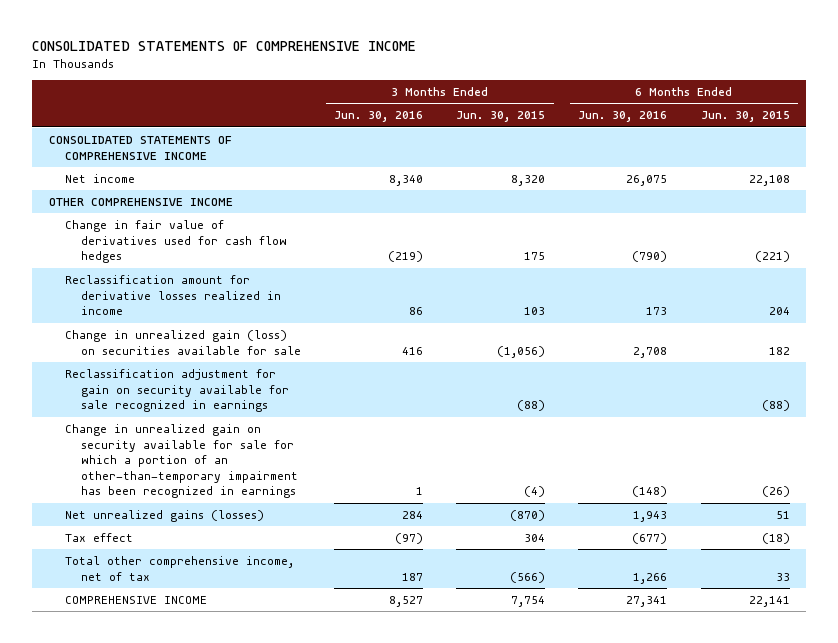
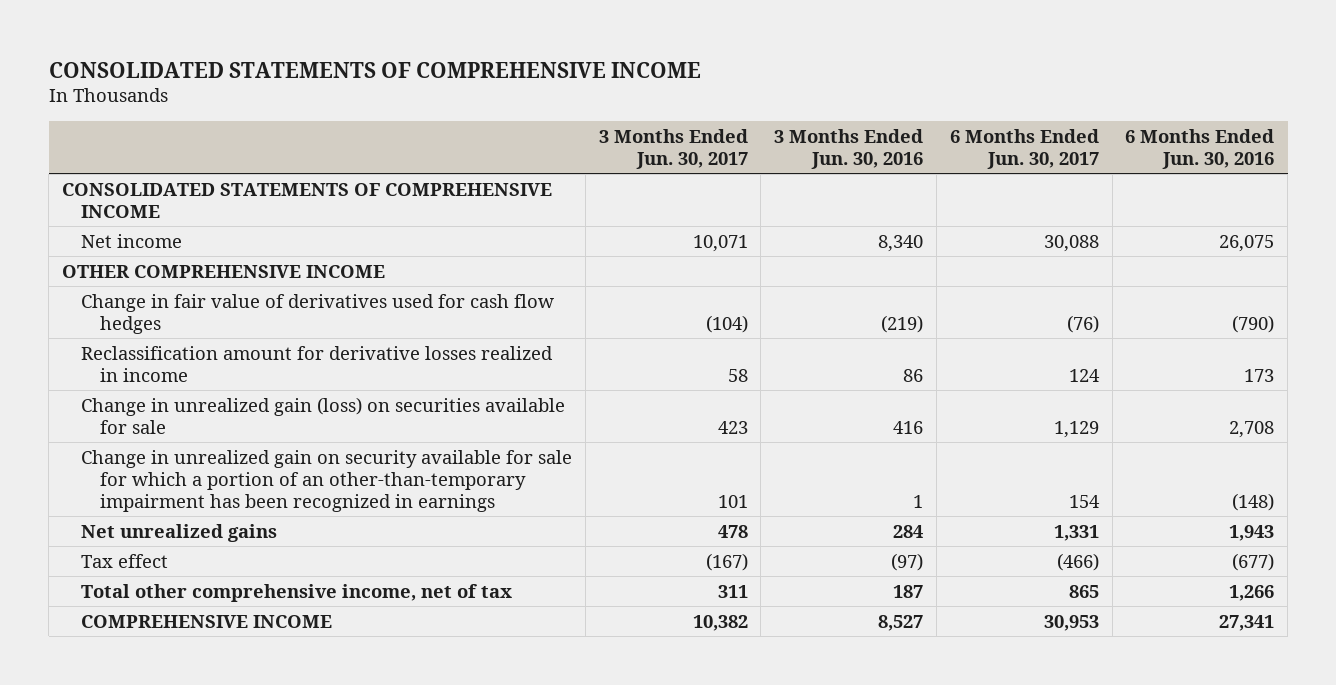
[456,111,546,123] Jun. 30, 2015 -> none
[700,111,790,123] Jun. 30, 2015 -> none
none -> [598,128,748,169] 3 Months Ended Jun. 30, 2017
none -> [949,128,1099,169] 6 Months Ended Jun. 30, 2017
[65,368,290,413] Reclassification adjustment for gain on security available for sale recognized in earnings -> none
[65,509,265,522] Net unrealized gains (losses) -> [81,523,278,542] Net unrealized gains

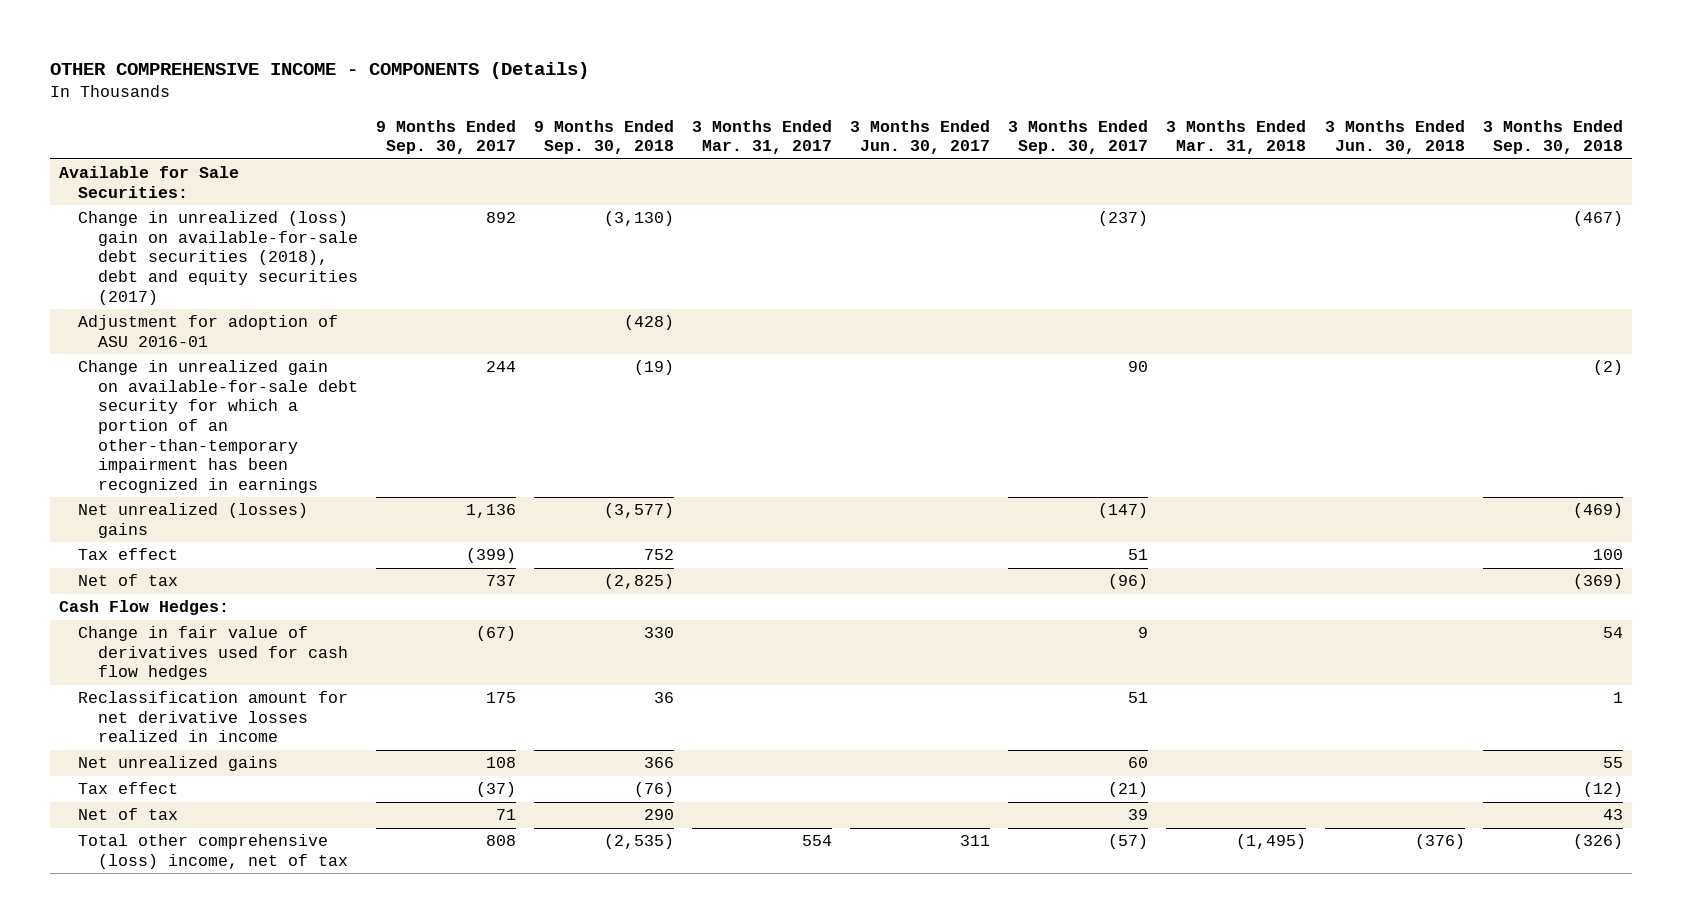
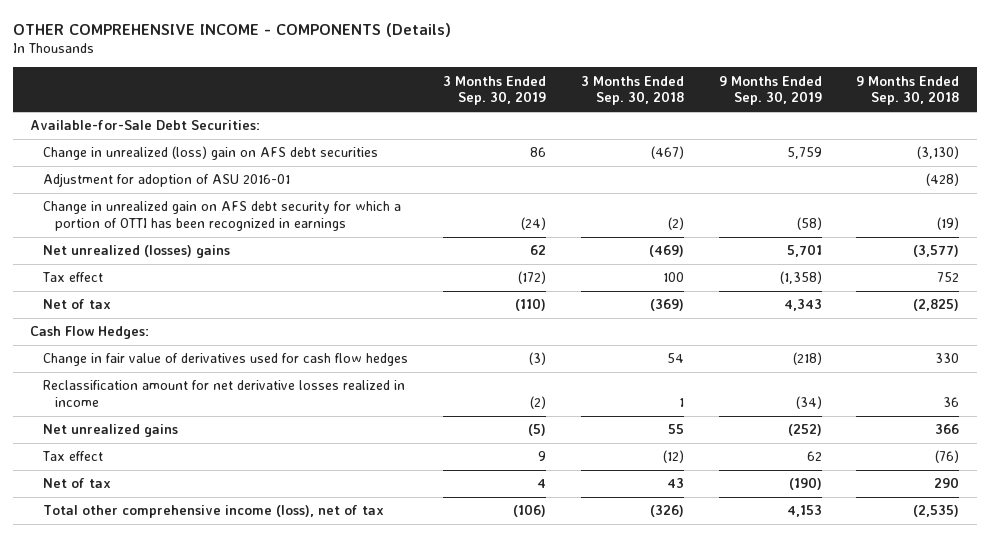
[375,119,516,155] 9 Months Ended Sep. 30, 2017 -> none
[691,119,832,155] 3 Months Ended Mar. 31, 2017 -> none
[850,119,991,155] 3 Months Ended Jun. 30, 2017 -> none
[1008,119,1149,155] 3 Months Ended Sep. 30, 2017 -> none
[1166,119,1307,155] 3 Months Ended Mar. 31, 2018 -> none
[1324,119,1465,155] 3 Months Ended Jun. 30, 2018 -> none
none -> [442,75,546,106] 3 Months Ended Sep. 30, 2019
none -> [718,75,822,106] 9 Months Ended Sep. 30, 2019
[59,166,240,198] Available for Sale Securities: -> [30,120,261,131] Available-for-Sale Debt Securities:
[78,211,358,305] Change in unrealized (loss) gain on available-for-sale debt securities (2018), debt and equity securities (2017) -> [42,146,378,161] Change in unrealized (loss) gain on AFS debt securities
[78,360,358,493] Change in unrealized gain on available-for-sale debt security for which a portion of an other-than-temporary impairment has been recognized in earnings -> [42,201,401,231] Change in unrealized gain on AFS debt security for which a portion of OTTI has been recognized in earnings
[78,834,348,869] Total other comprehensive (loss) income, net of tax -> [42,505,384,519] Total other comprehensive income (loss), net of tax

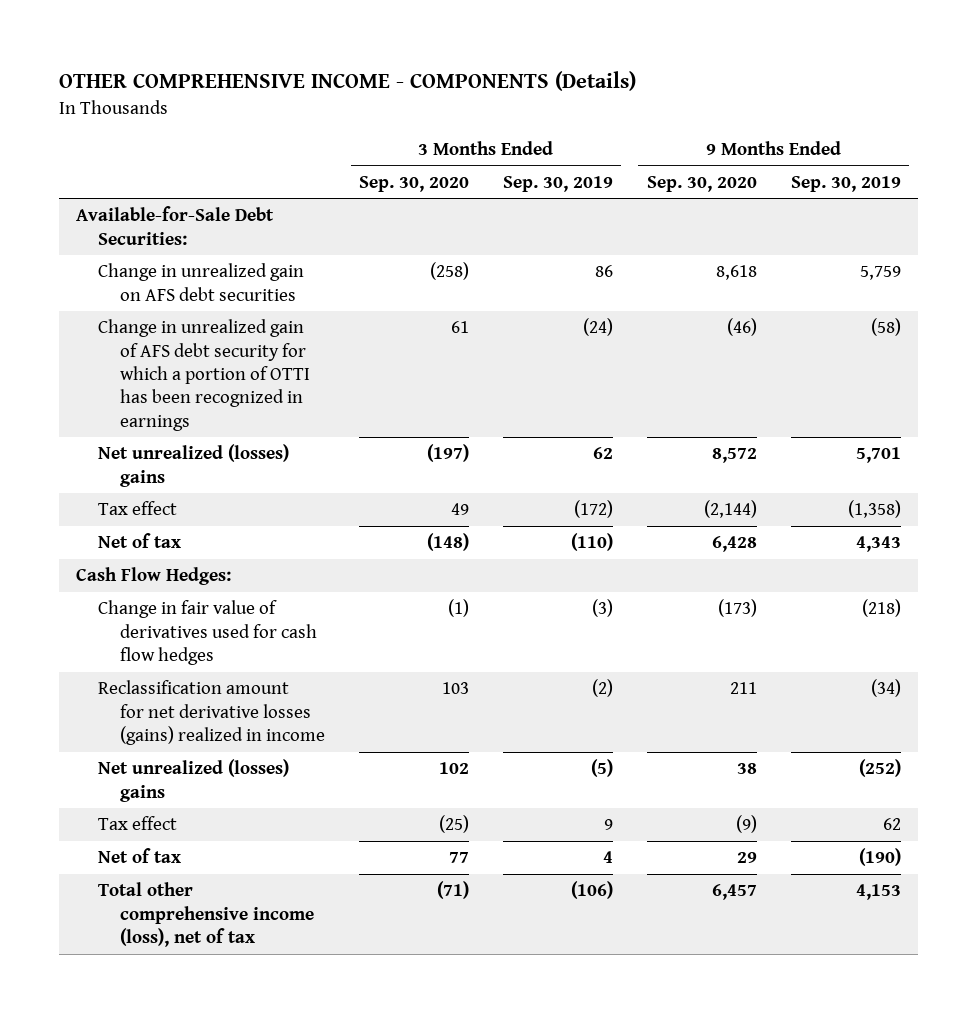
[580,75,684,106] 3 Months Ended Sep. 30, 2018 -> none
[856,75,960,106] 9 Months Ended Sep. 30, 2018 -> none
none -> [359,175,470,192] Sep. 30, 2020
none -> [646,175,757,192] Sep. 30, 2020
[42,173,290,188] Adjustment for adoption of ASU 2016-01 -> none
[42,146,378,161] Change in unrealized (loss) gain on AFS debt securities -> [97,263,304,301] Change in unrealized gain on AFS debt securities
[42,201,401,231] Change in unrealized gain on AFS debt security for which a portion of OTTI has been recognized in earnings -> [97,319,311,431] Change in unrealized gain of AFS debt security for which a portion of OTTI has been recognized in earnings
[42,380,405,407] Reclassification amount for net derivative losses realized in income -> [97,680,326,746] Reclassification amount for net derivative losses (gains) realized in income
[42,424,178,438] Net unrealized gains -> [97,759,289,802] Net unrealized (losses) gains

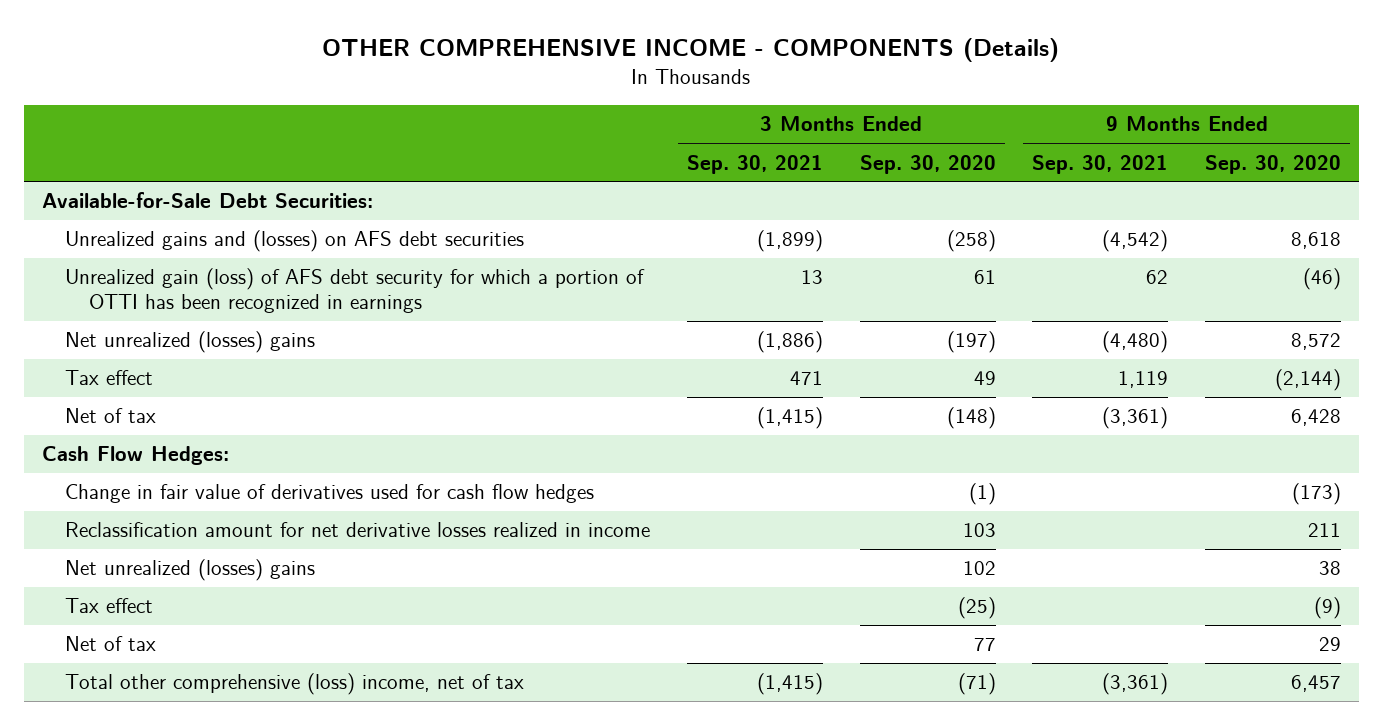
[502,175,613,192] Sep. 30, 2019 -> none
[790,175,901,192] Sep. 30, 2019 -> none
none -> [687,154,824,174] Sep. 30, 2021
none -> [1032,154,1169,174] Sep. 30, 2021
[97,263,304,301] Change in unrealized gain on AFS debt securities -> [65,230,525,253] Unrealized gains and (losses) on AFS debt securities
[97,319,311,431] Change in unrealized gain of AFS debt security for which a portion of OTTI has been recognized in earnings -> [65,268,646,314] Unrealized gain (loss) of AFS debt security for which a portion of OTTI has been recognized in earnings
[97,680,326,746] Reclassification amount for net derivative losses (gains) realized in income -> [65,522,651,538] Reclassification amount for net derivative losses realized in income
[97,882,315,948] Total other comprehensive income (loss), net of tax -> [65,673,525,696] Total other comprehensive (loss) income, net of tax

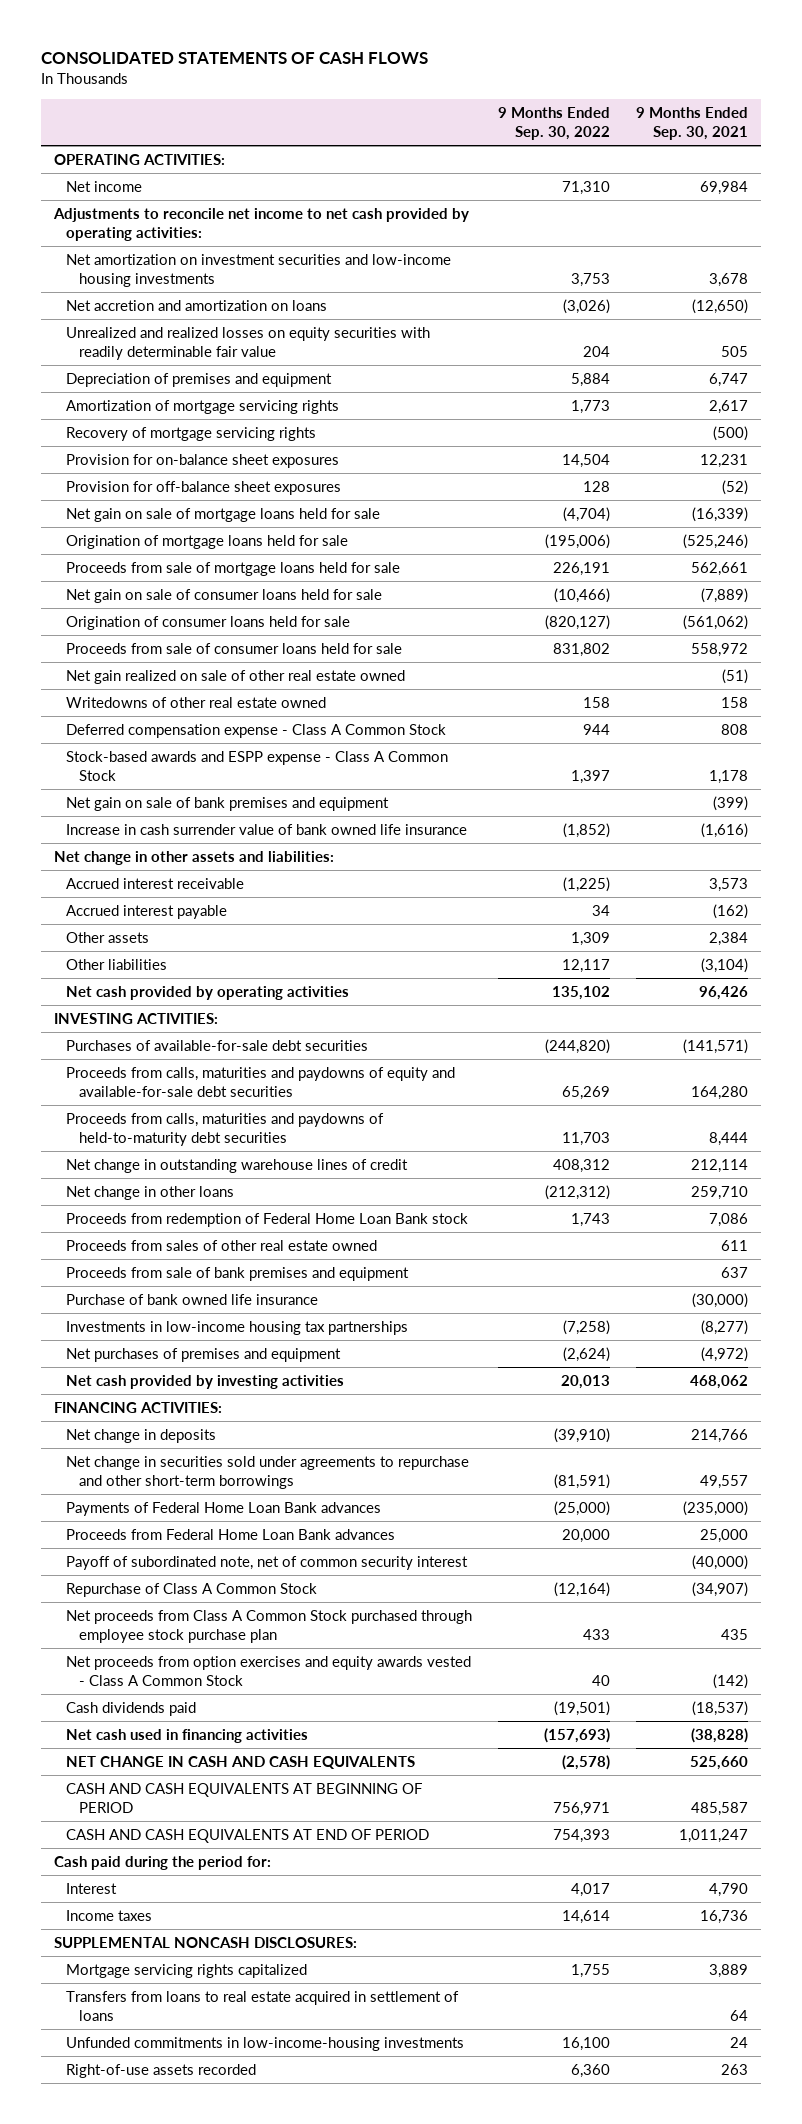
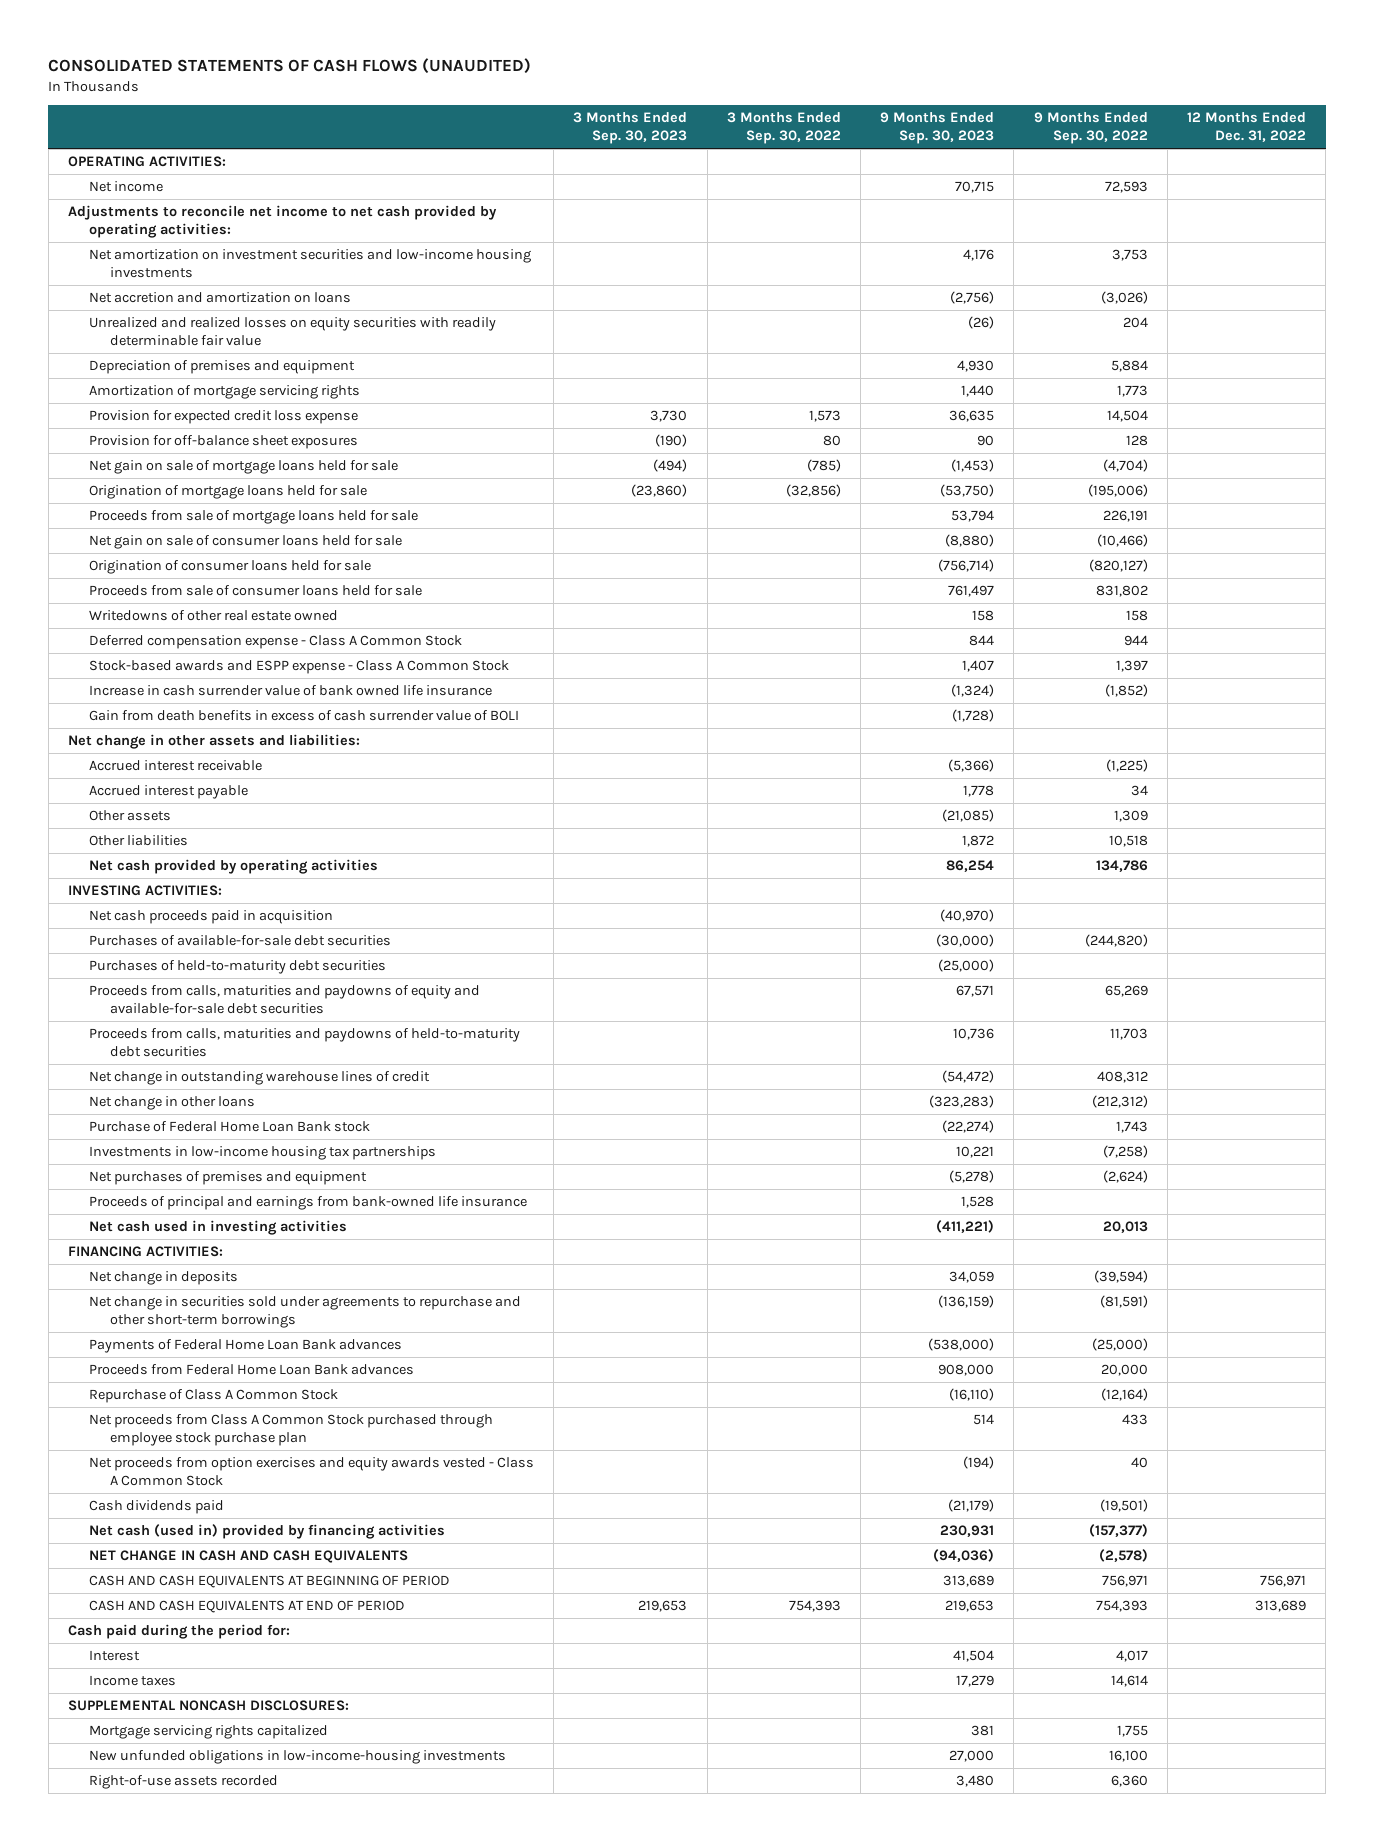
[40,51,428,64] CONSOLIDATED STATEMENTS OF CASH FLOWS -> [48,57,532,74] CONSOLIDATED STATEMENTS OF CASH FLOWS (UNAUDITED)
[636,106,749,140] 9 Months Ended Sep. 30, 2021 -> none
none -> [573,112,688,145] 3 Months Ended Sep. 30, 2023
none -> [726,112,841,145] 3 Months Ended Sep. 30, 2022
none -> [880,112,995,145] 9 Months Ended Sep. 30, 2023
none -> [1187,112,1307,143] 12 Months Ended Dec. 31, 2022
[562,180,611,195] 71,310 -> [1104,181,1148,194] 72,593
[66,426,317,441] Recovery of mortgage servicing rights -> none
[66,453,340,468] Provision for on-balance sheet exposures -> [88,410,358,425] Provision for expected credit loss expense
[66,669,406,684] Net gain realized on sale of other real estate owned -> none
[66,796,390,811] Net gain on sale of bank premises and equipment -> none
none -> [88,710,519,722] Gain from death benefits in excess of cash surrender value of BOLI
[562,958,611,973] 12,117 -> [1108,835,1148,848] 10,518
[552,985,611,1000] 135,102 -> [1095,860,1148,873] 134,786
none -> [88,910,333,925] Net cash proceeds paid in acquisition
none -> [88,960,386,975] Purchases of held-to-maturity debt securities
[66,1239,378,1251] Proceeds from sales of other real estate owned -> none
[66,1266,410,1281] Proceeds from sale of bank premises and equipment -> none
[66,1293,319,1305] Purchase of bank owned life insurance -> none
[66,1212,469,1227] Proceeds from redemption of Federal Home Loan Bank stock -> [88,1121,370,1133] Purchase of Federal Home Loan Bank stock
none -> [88,1196,527,1211] Proceeds of principal and earnings from bank-owned life insurance
[66,1374,345,1389] Net cash provided by investing activities -> [88,1220,347,1236] Net cash used in investing activities
[554,1427,611,1443] (39,910) -> [1093,1270,1148,1284] (39,594)
[66,1555,469,1570] Payoff of subordinated note, net of common security interest -> none
[66,1728,309,1743] Net cash used in financing activities -> [88,1524,445,1540] Net cash (used in) provided by financing activities
[544,1727,611,1743] (157,693) -> [1088,1524,1148,1538] (157,377)
[66,1990,460,2021] Transfers from loans to real estate acquired in settlement of loans -> none
[66,2036,465,2051] Unfunded commitments in low-income-housing investments -> [88,1750,506,1765] New unfunded obligations in low-income-housing investments

